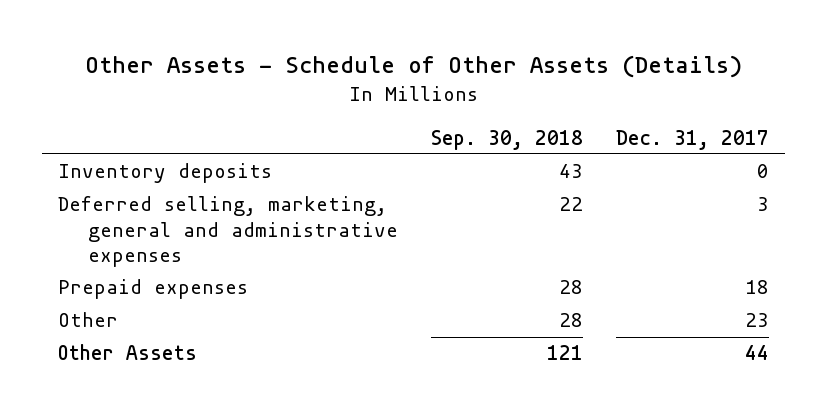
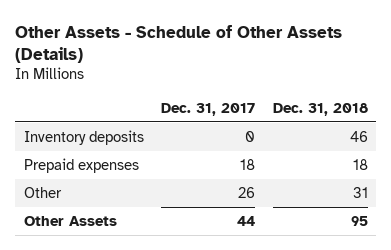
[430,129,583,150] Sep. 30, 2018 -> none
none -> [272,102,368,116] Dec. 31, 2018
[58,196,398,267] Deferred selling, marketing, general and administrative expenses -> none
[744,313,769,328] 23 -> [238,186,256,198] 26

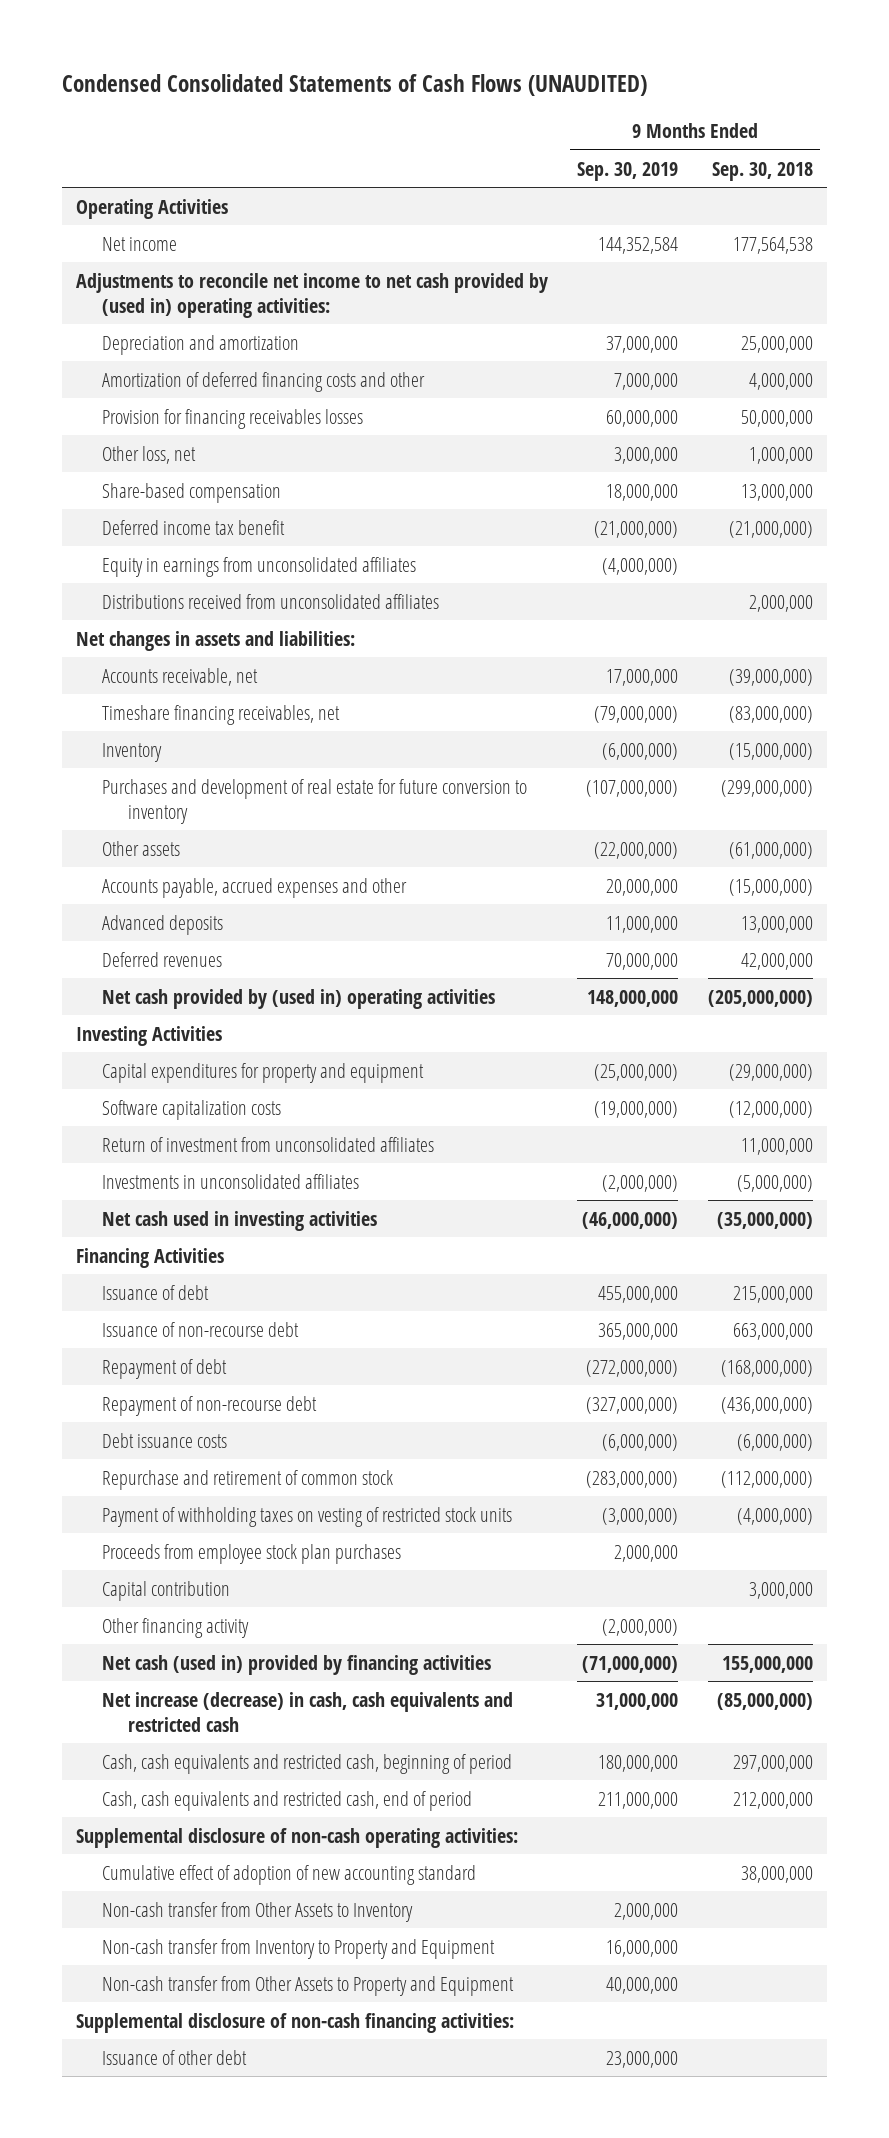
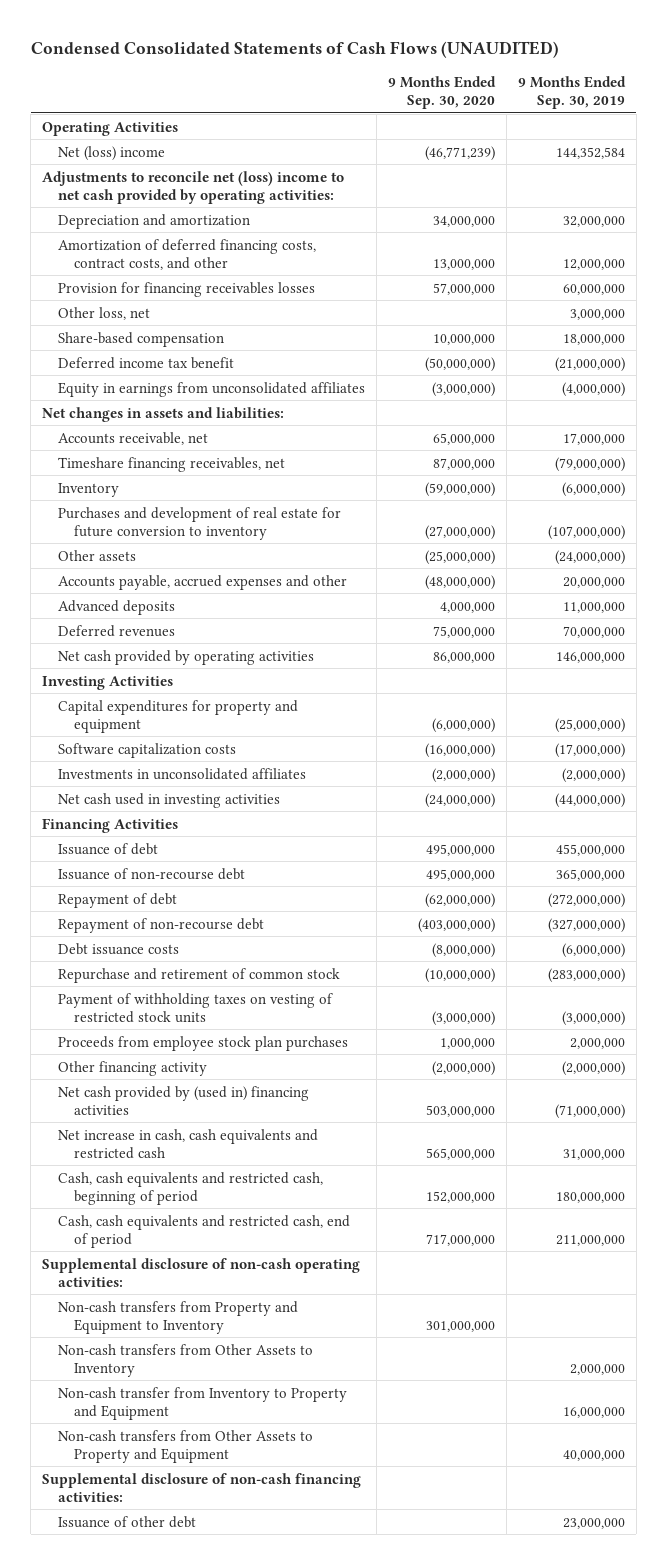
[711,161,813,181] Sep. 30, 2018 -> none
none -> [388,75,497,109] 9 Months Ended Sep. 30, 2020
[101,236,177,251] Net income -> [58,145,166,161] Net (loss) income
[76,272,549,318] Adjustments to reconcile net income to net cash provided by (used in) operating activities: -> [42,170,345,204] Adjustments to reconcile net (loss) income to net cash provided by operating activities:
[606,335,679,353] 37,000,000 -> [562,215,625,227] 32,000,000
[101,371,425,392] Amortization of deferred financing costs and other -> [58,238,317,270] Amortization of deferred financing costs, contract costs, and other
[614,372,679,390] 7,000,000 -> [562,258,625,270] 12,000,000
[101,593,439,609] Distributions received from unconsolidated affiliates -> none
[594,841,679,859] (22,000,000) -> [554,549,625,565] (24,000,000)
[101,988,495,1009] Net cash provided by (used in) operating activities -> [58,649,315,665] Net cash provided by operating activities
[587,989,679,1007] 148,000,000 -> [555,651,625,663] 146,000,000
[101,1136,434,1152] Return of investment from unconsolidated affiliates -> none
[594,1100,679,1118] (19,000,000) -> [554,742,625,758] (17,000,000)
[582,1211,679,1229] (46,000,000) -> [554,792,625,808] (44,000,000)
[101,1580,230,1601] Capital contribution -> none
[101,1654,491,1675] Net cash (used in) provided by financing activities -> [58,1085,310,1115] Net cash provided by (used in) financing activities
[101,1691,513,1732] Net increase (decrease) in cash, cash equivalents and restricted cash -> [58,1128,319,1159] Net increase in cash, cash equivalents and restricted cash
[101,1864,476,1885] Cumulative effect of adoption of new accounting standard -> none
none -> [58,1300,299,1334] Non-cash transfers from Property and Equipment to Inventory
[101,1901,413,1922] Non-cash transfer from Other Assets to Inventory -> [58,1343,314,1377] Non-cash transfers from Other Assets to Inventory
[101,1975,514,1996] Non-cash transfer from Other Assets to Property and Equipment -> [58,1429,314,1463] Non-cash transfers from Other Assets to Property and Equipment

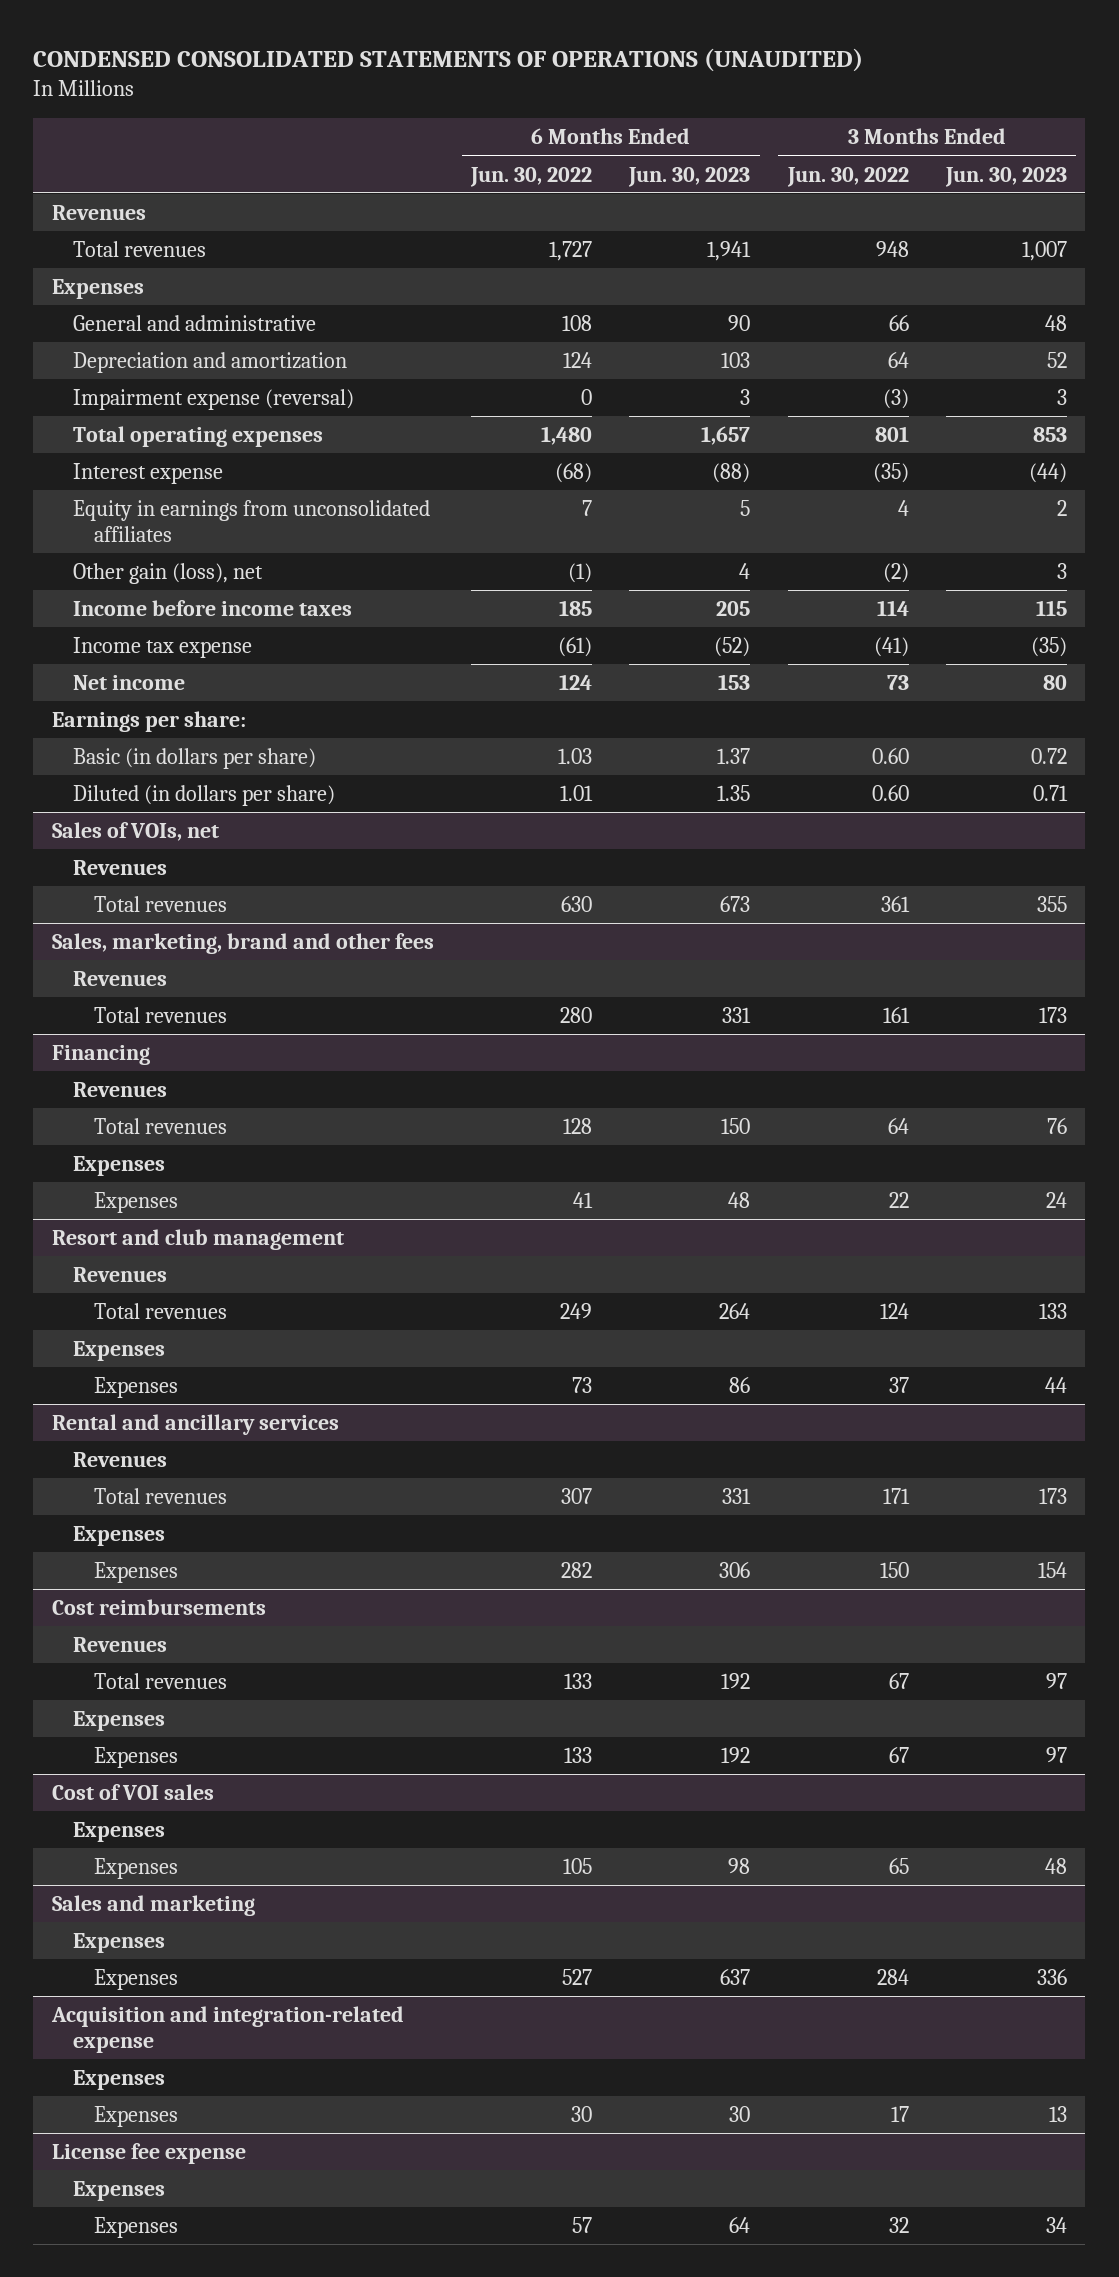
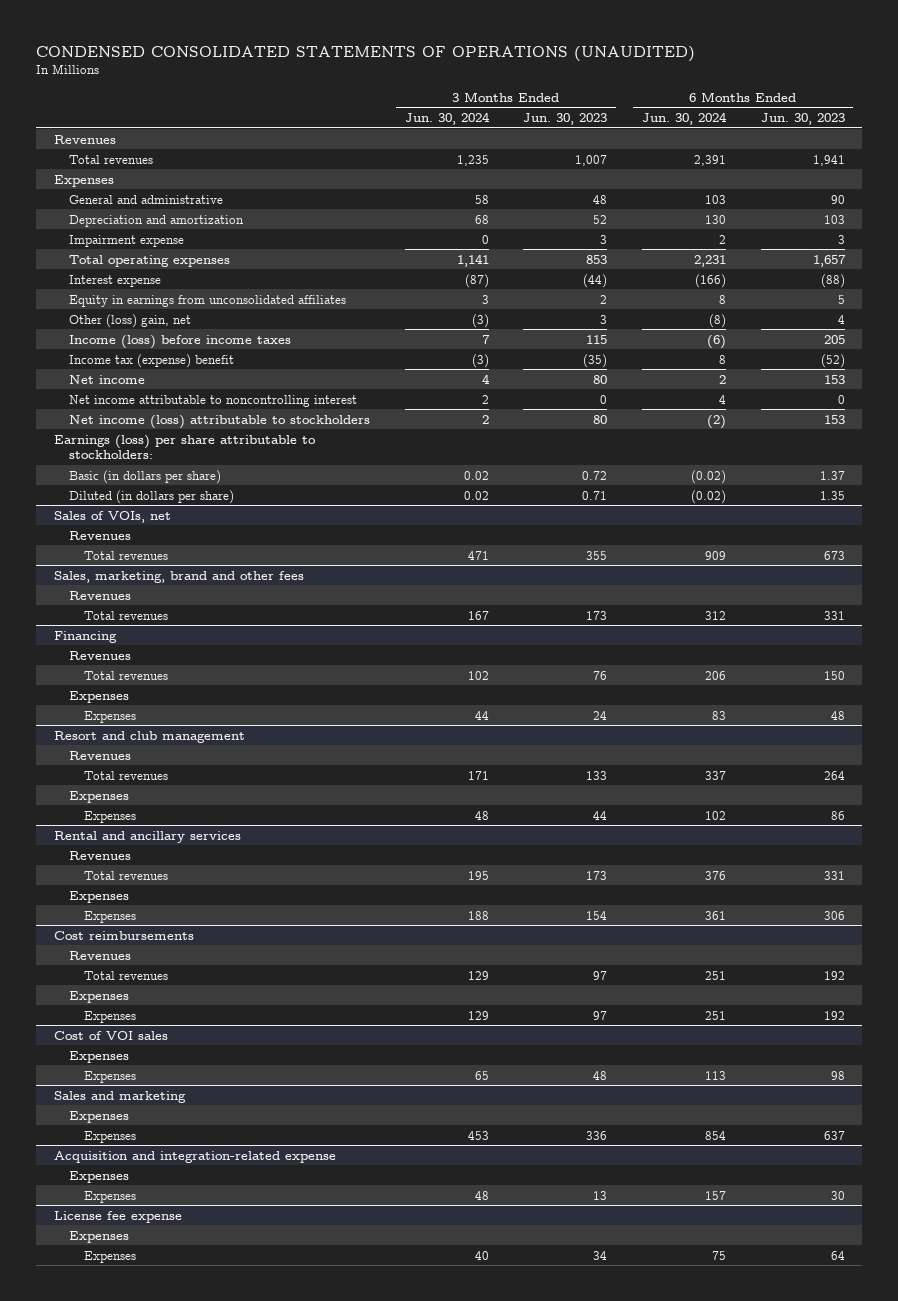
[470,166,593,187] Jun. 30, 2022 -> none
[786,166,909,187] Jun. 30, 2022 -> none
none -> [404,112,490,126] Jun. 30, 2024
none -> [641,112,727,126] Jun. 30, 2024
[72,389,354,411] Impairment expense (reversal) -> [68,234,184,247] Impairment expense
[72,563,263,585] Other gain (loss), net -> [68,313,191,328] Other (loss) gain, net
[72,600,352,617] Income before income taxes -> [68,334,291,349] Income (loss) before income taxes
[72,637,252,659] Income tax expense -> [68,353,234,368] Income tax (expense) benefit
none -> [68,394,357,407] Net income attributable to noncontrolling interest
none -> [68,414,370,429] Net income (loss) attributable to stockholders
[51,711,246,733] Earnings per share: -> [53,434,316,460] Earnings (loss) per share attributable to stockholders:

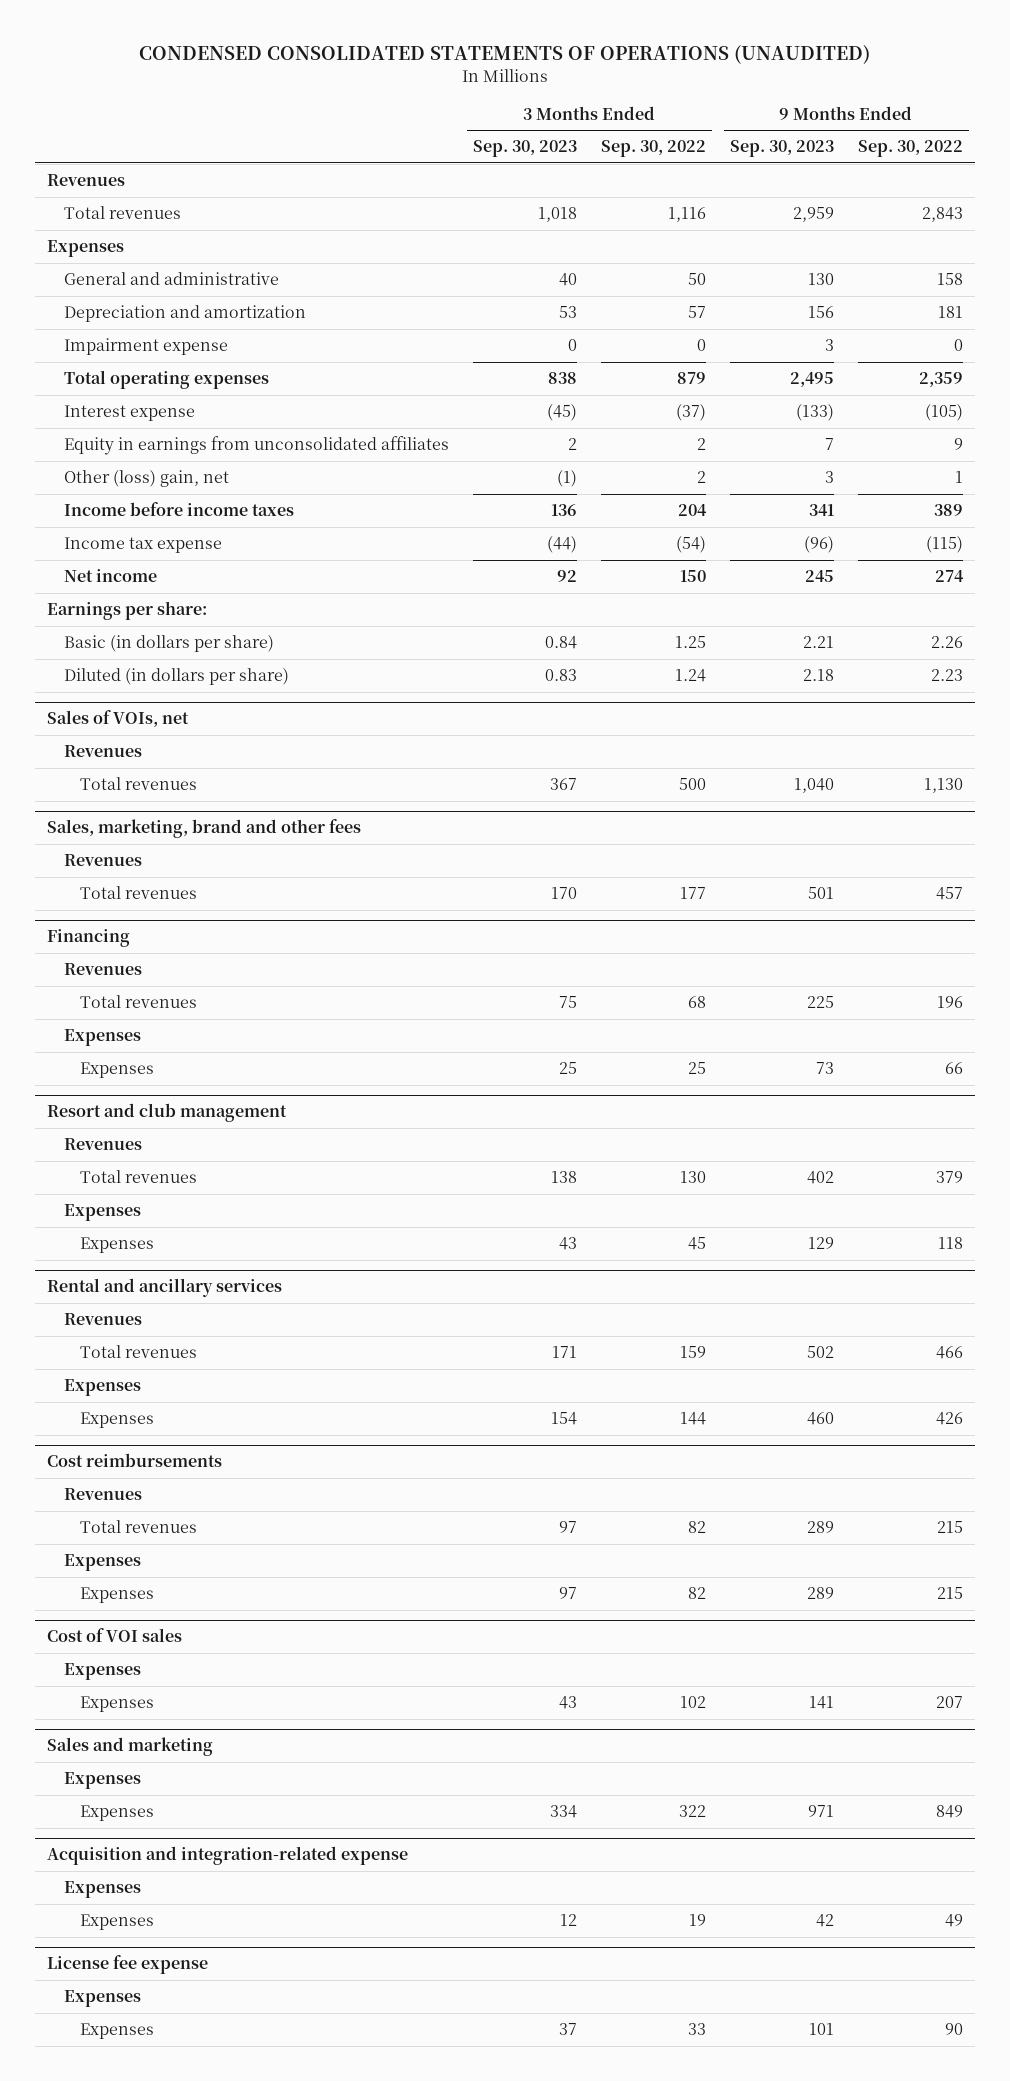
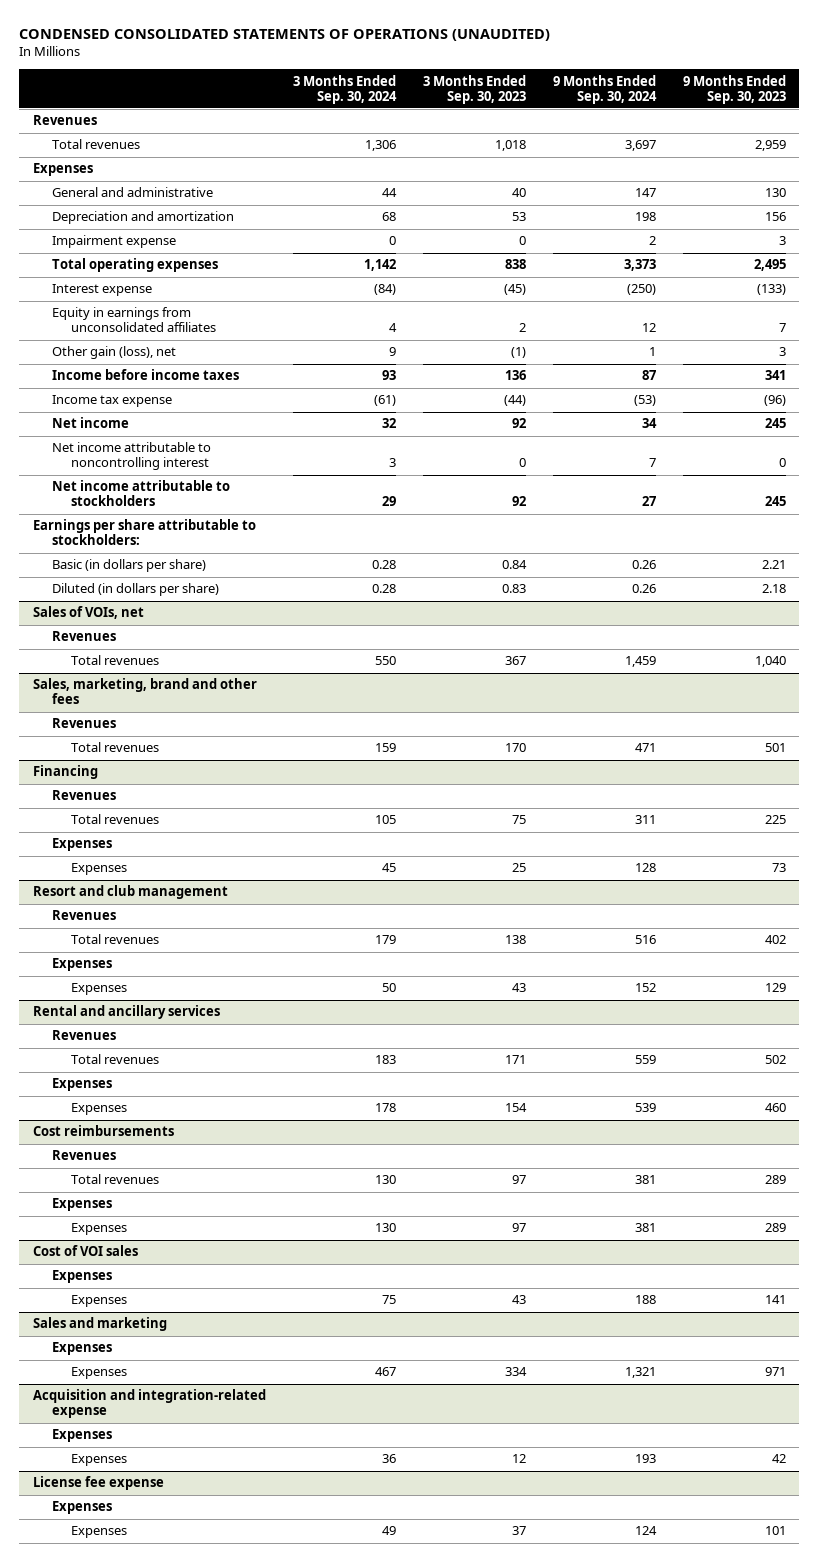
[600,140,706,158] Sep. 30, 2022 -> none
[857,140,963,158] Sep. 30, 2022 -> none
none -> [292,74,397,104] 3 Months Ended Sep. 30, 2024
none -> [552,74,657,104] 9 Months Ended Sep. 30, 2024
[63,470,229,488] Other (loss) gain, net -> [51,346,176,360] Other gain (loss), net
none -> [51,442,211,471] Net income attributable to noncontrolling interest
none -> [51,480,230,507] Net income attributable to stockholders
[47,601,208,621] Earnings per share: -> [32,519,256,546] Earnings per share attributable to stockholders:

